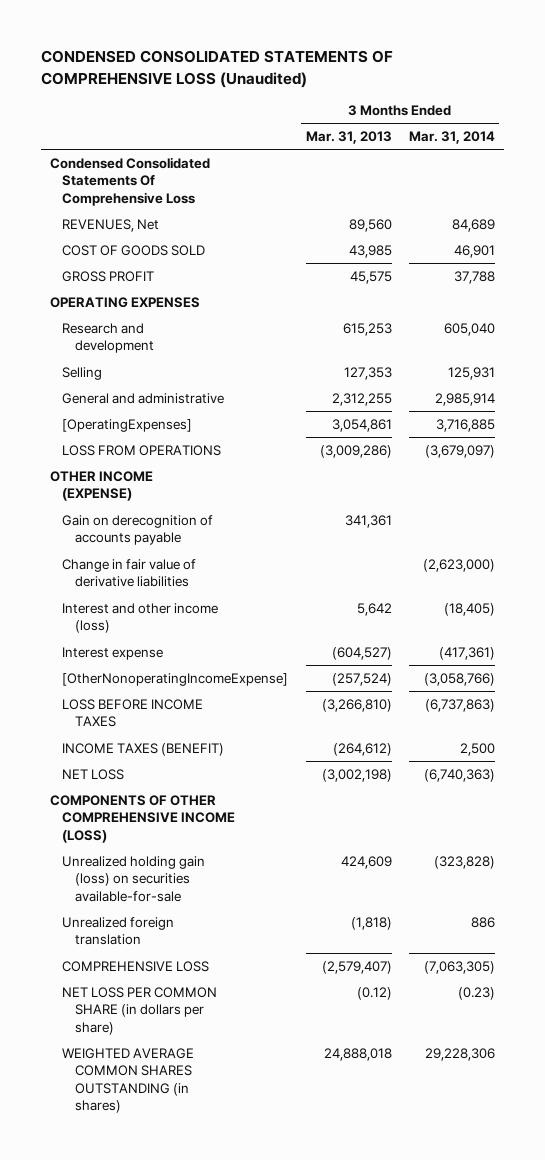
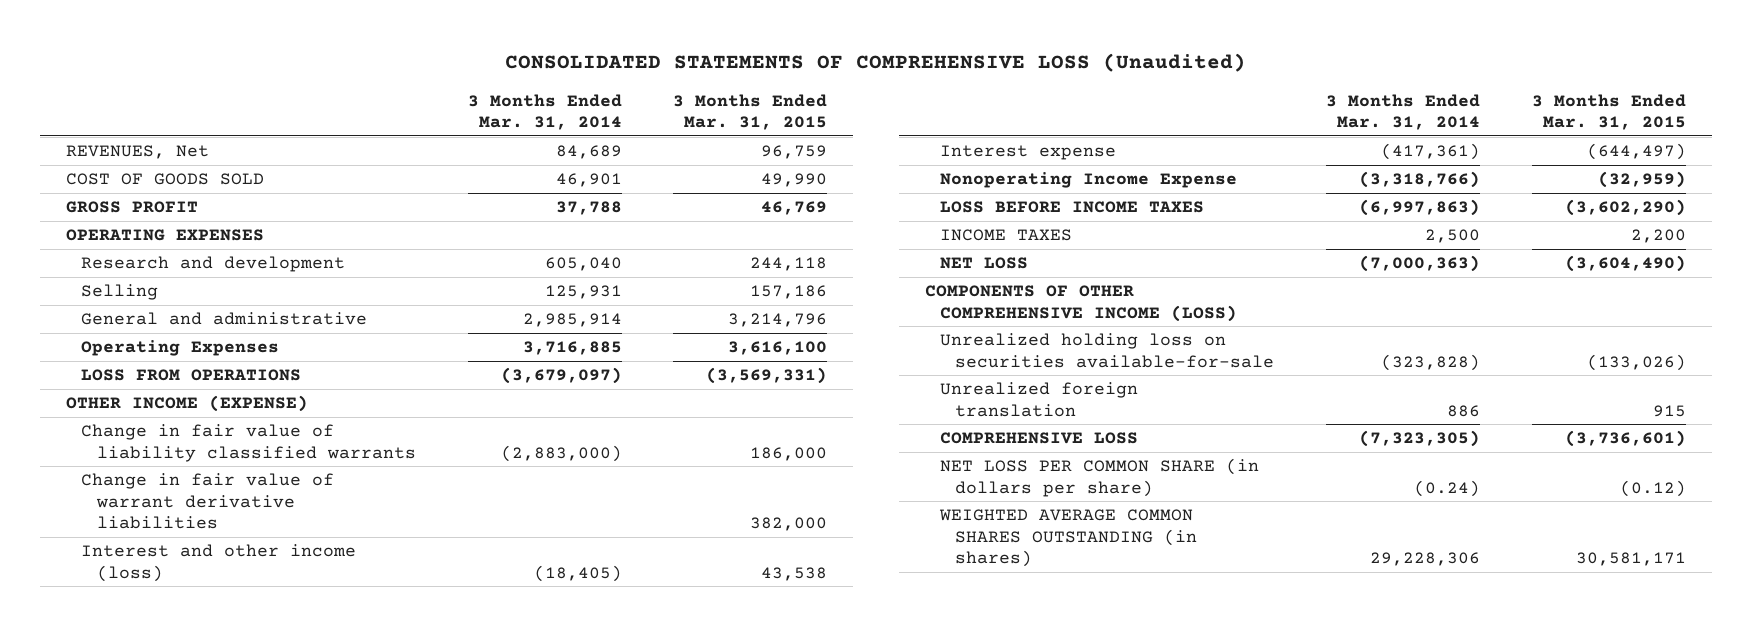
[41,50,394,88] CONDENSED CONSOLIDATED STATEMENTS OF COMPREHENSIVE LOSS (Unaudited) -> [505,53,1247,73] CONSOLIDATED STATEMENTS OF COMPREHENSIVE LOSS (Unaudited)
[305,131,392,145] Mar. 31, 2013 -> none
none -> [673,93,828,131] 3 Months Ended Mar. 31, 2015
[49,156,210,206] Condensed Consolidated Statements Of Comprehensive Loss -> none
[62,418,193,432] [OperatingExpenses] -> [81,340,280,357] Operating Expenses
[62,514,214,546] Gain on derecognition of accounts payable -> none
[62,558,197,588] Change in fair value of derivative liabilities -> [81,424,416,462] Change in fair value of liability classified warrants
[423,558,496,572] (2,623,000) -> [500,444,622,462] (2,883,000)
none -> [81,473,335,530] Change in fair value of warrant derivative liabilities
[62,672,289,686] [OtherNonoperatingIncomeExpense] -> none
none -> [939,172,1237,189] Nonoperating Income Expense
[425,698,496,712] (6,737,863) -> [1358,199,1480,217] (6,997,863)
[62,742,225,756] INCOME TAXES (BENEFIT) -> [939,229,1072,242] INCOME TAXES
[424,768,496,782] (6,740,363) -> [1358,255,1480,273] (7,000,363)
[62,855,206,902] Unrealized holding gain (loss) on securities available-for-sale -> [939,333,1275,368] Unrealized holding loss on securities available-for-sale
[424,960,496,974] (7,063,305) -> [1358,430,1480,448] (7,323,305)
[458,986,496,1000] (0.23) -> [1413,479,1480,497] (0.24)

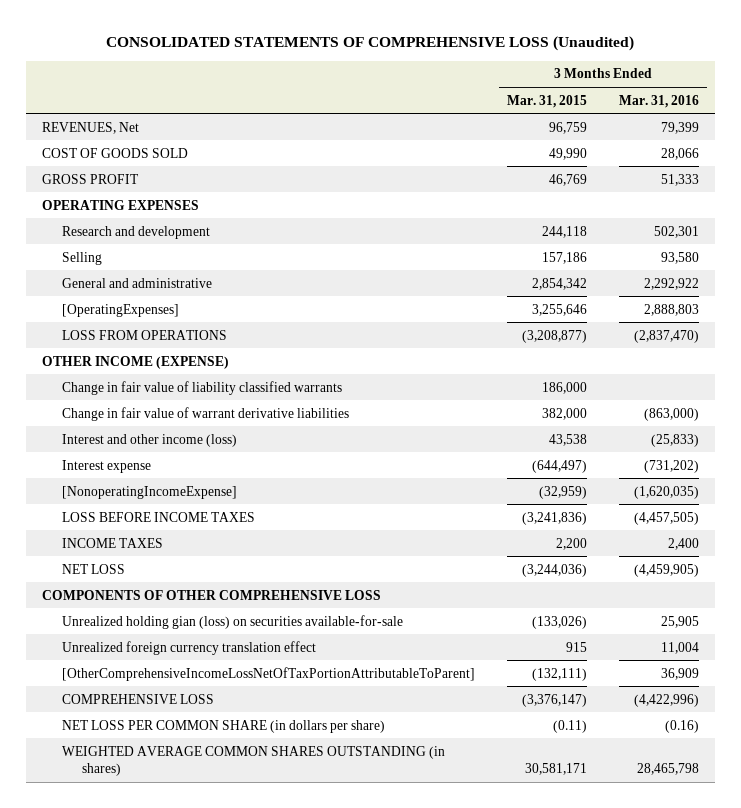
[467,93,622,131] 3 Months Ended Mar. 31, 2014 -> none
none -> [618,94,699,108] Mar. 31, 2016
[81,340,280,357] Operating Expenses -> none
[728,313,828,328] 3,214,796 -> [531,277,587,290] 2,854,342
none -> [62,303,180,317] [OperatingExpenses]
[706,367,828,385] (3,569,331) -> [521,329,587,343] (3,208,877)
[939,172,1237,189] Nonoperating Income Expense -> [62,485,238,499] [NonoperatingIncomeExpense]
[1564,199,1686,217] (3,602,290) -> [521,511,587,525] (3,241,836)
[1564,255,1686,273] (3,604,490) -> [521,563,587,577] (3,244,036)
[924,285,1237,322] COMPONENTS OF OTHER COMPREHENSIVE INCOME (LOSS) -> [42,589,382,600] COMPONENTS OF OTHER COMPREHENSIVE LOSS
[939,333,1275,368] Unrealized holding loss on securities available-for-sale -> [62,614,404,629] Unrealized holding gian (loss) on securities available-for-sale
[939,382,1138,417] Unrealized foreign translation -> [62,640,317,655] Unrealized foreign currency translation effect
none -> [62,666,476,681] [OtherComprehensiveIncomeLossNetOfTaxPortionAttributableToParent]
[1564,430,1686,448] (3,736,601) -> [521,693,587,707] (3,376,147)
[1619,479,1686,497] (0.12) -> [552,719,587,733] (0.11)

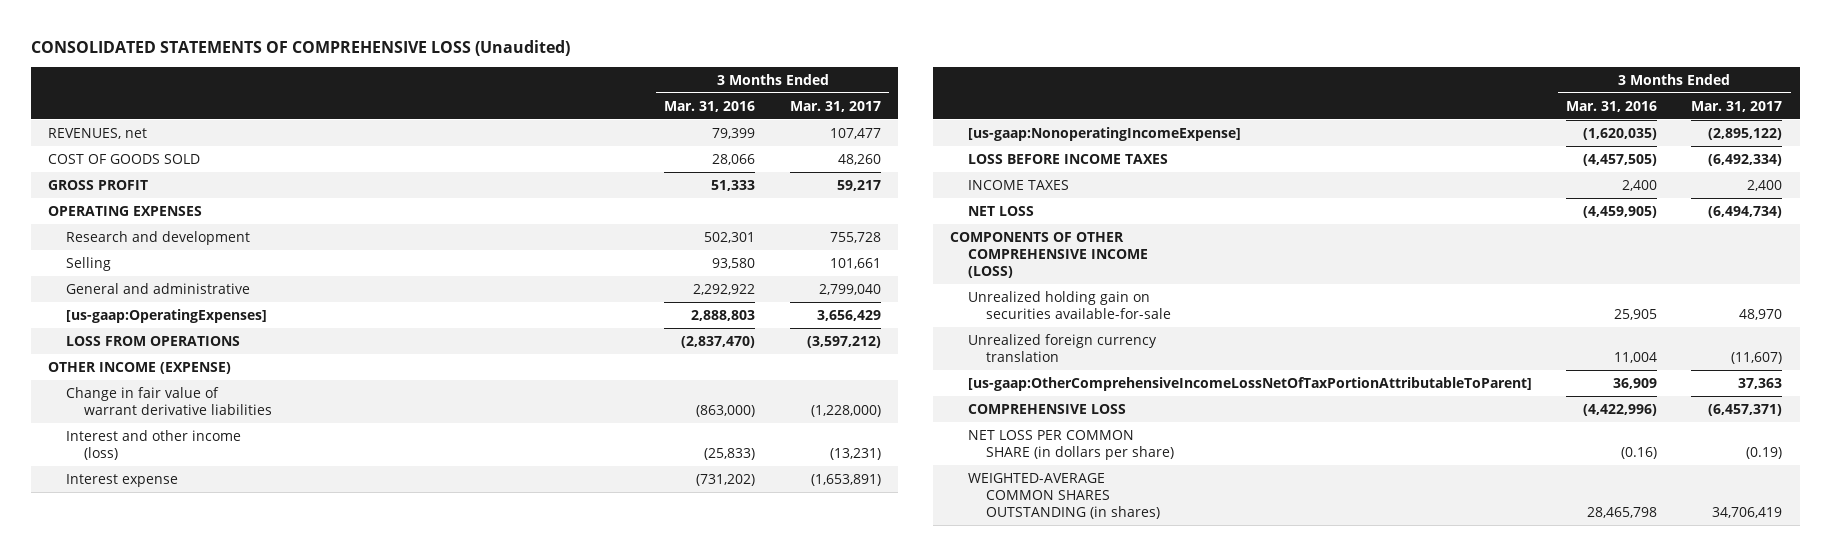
[506,94,587,108] Mar. 31, 2015 -> none
none -> [789,100,881,112] Mar. 31, 2017
[42,121,140,134] REVENUES, Net -> [48,127,148,139] REVENUES, net
[62,303,180,317] [OperatingExpenses] -> [66,308,268,323] [us-gaap:OperatingExpenses]
[62,380,343,395] Change in fair value of liability classified warrants -> none
[62,485,238,499] [NonoperatingIncomeExpense] -> [967,126,1241,141] [us-gaap:NonoperatingIncomeExpense]
[42,589,382,600] COMPONENTS OF OTHER COMPREHENSIVE LOSS -> [950,231,1148,278] COMPONENTS OF OTHER COMPREHENSIVE INCOME (LOSS)
[62,614,404,629] Unrealized holding gian (loss) on securities available-for-sale -> [967,290,1171,319] Unrealized holding gain on securities available-for-sale
[62,640,317,655] Unrealized foreign currency translation effect -> [967,333,1157,362] Unrealized foreign currency translation
[62,666,476,681] [OtherComprehensiveIncomeLossNetOfTaxPortionAttributableToParent] -> [967,376,1532,391] [us-gaap:OtherComprehensiveIncomeLossNetOfTaxPortionAttributableToParent]
[62,745,446,776] WEIGHTED AVERAGE COMMON SHARES OUTSTANDING (in shares) -> [967,472,1160,519] WEIGHTED-AVERAGE COMMON SHARES OUTSTANDING (in shares)

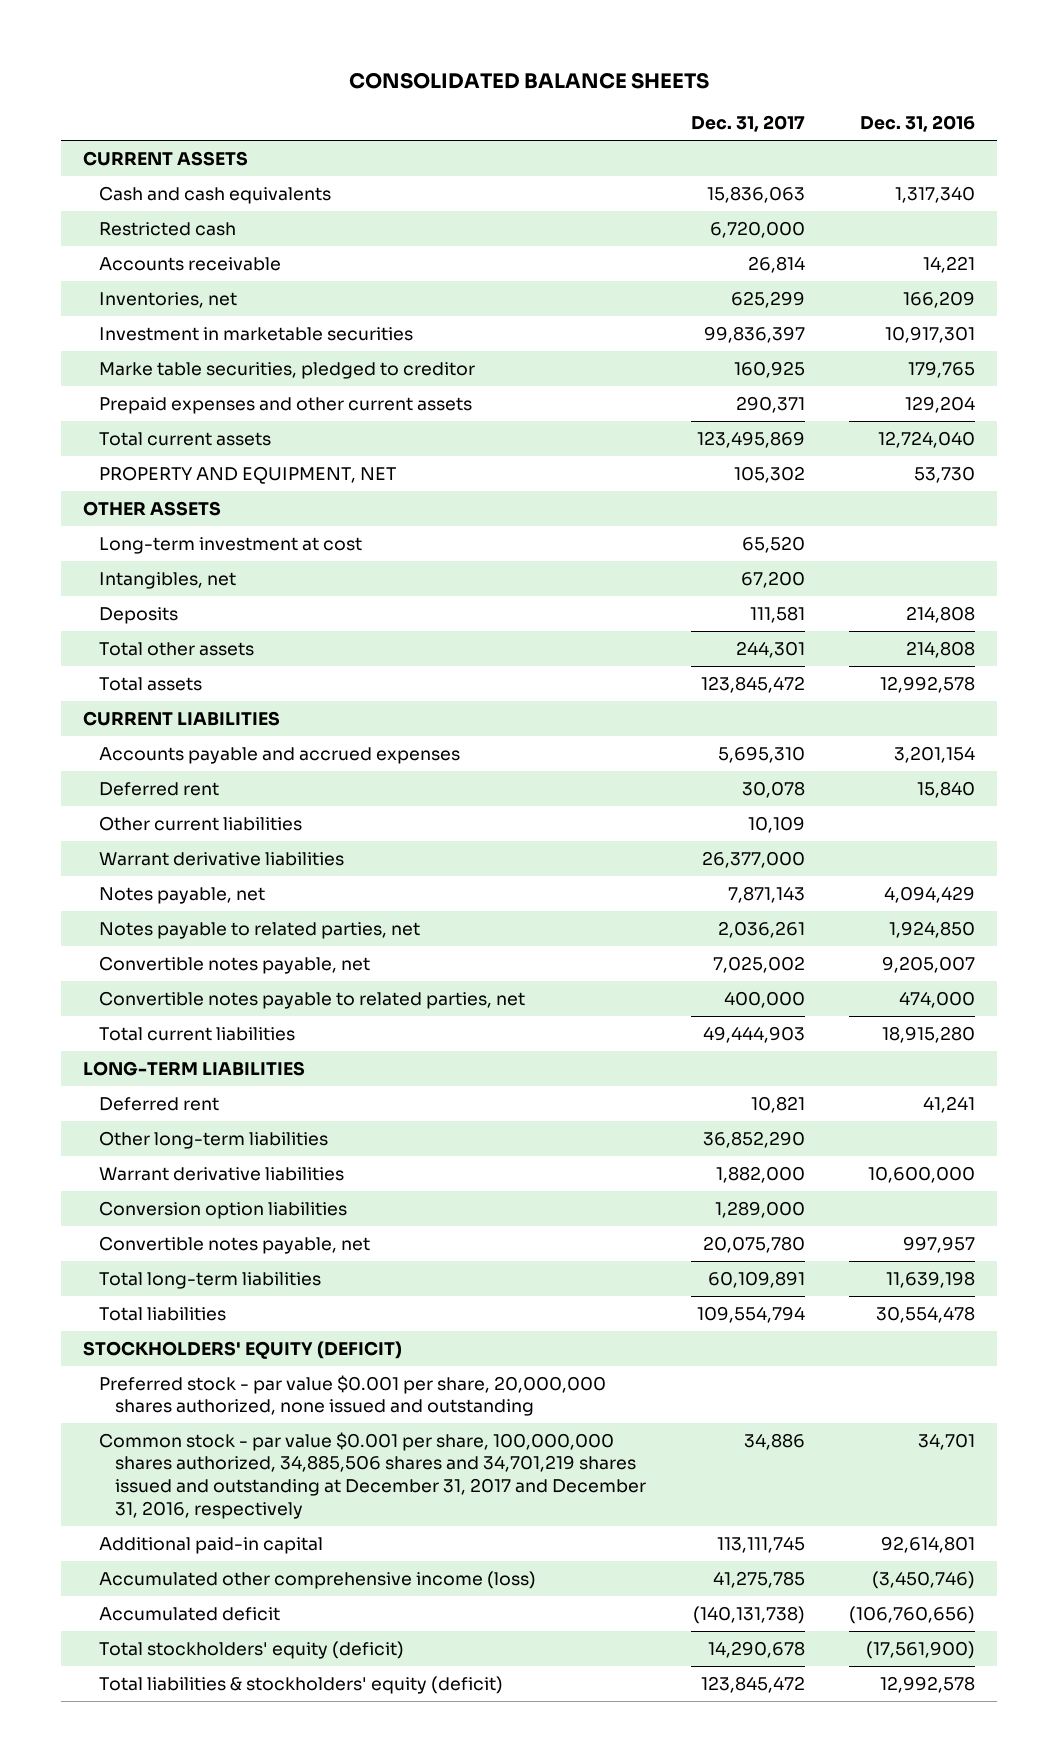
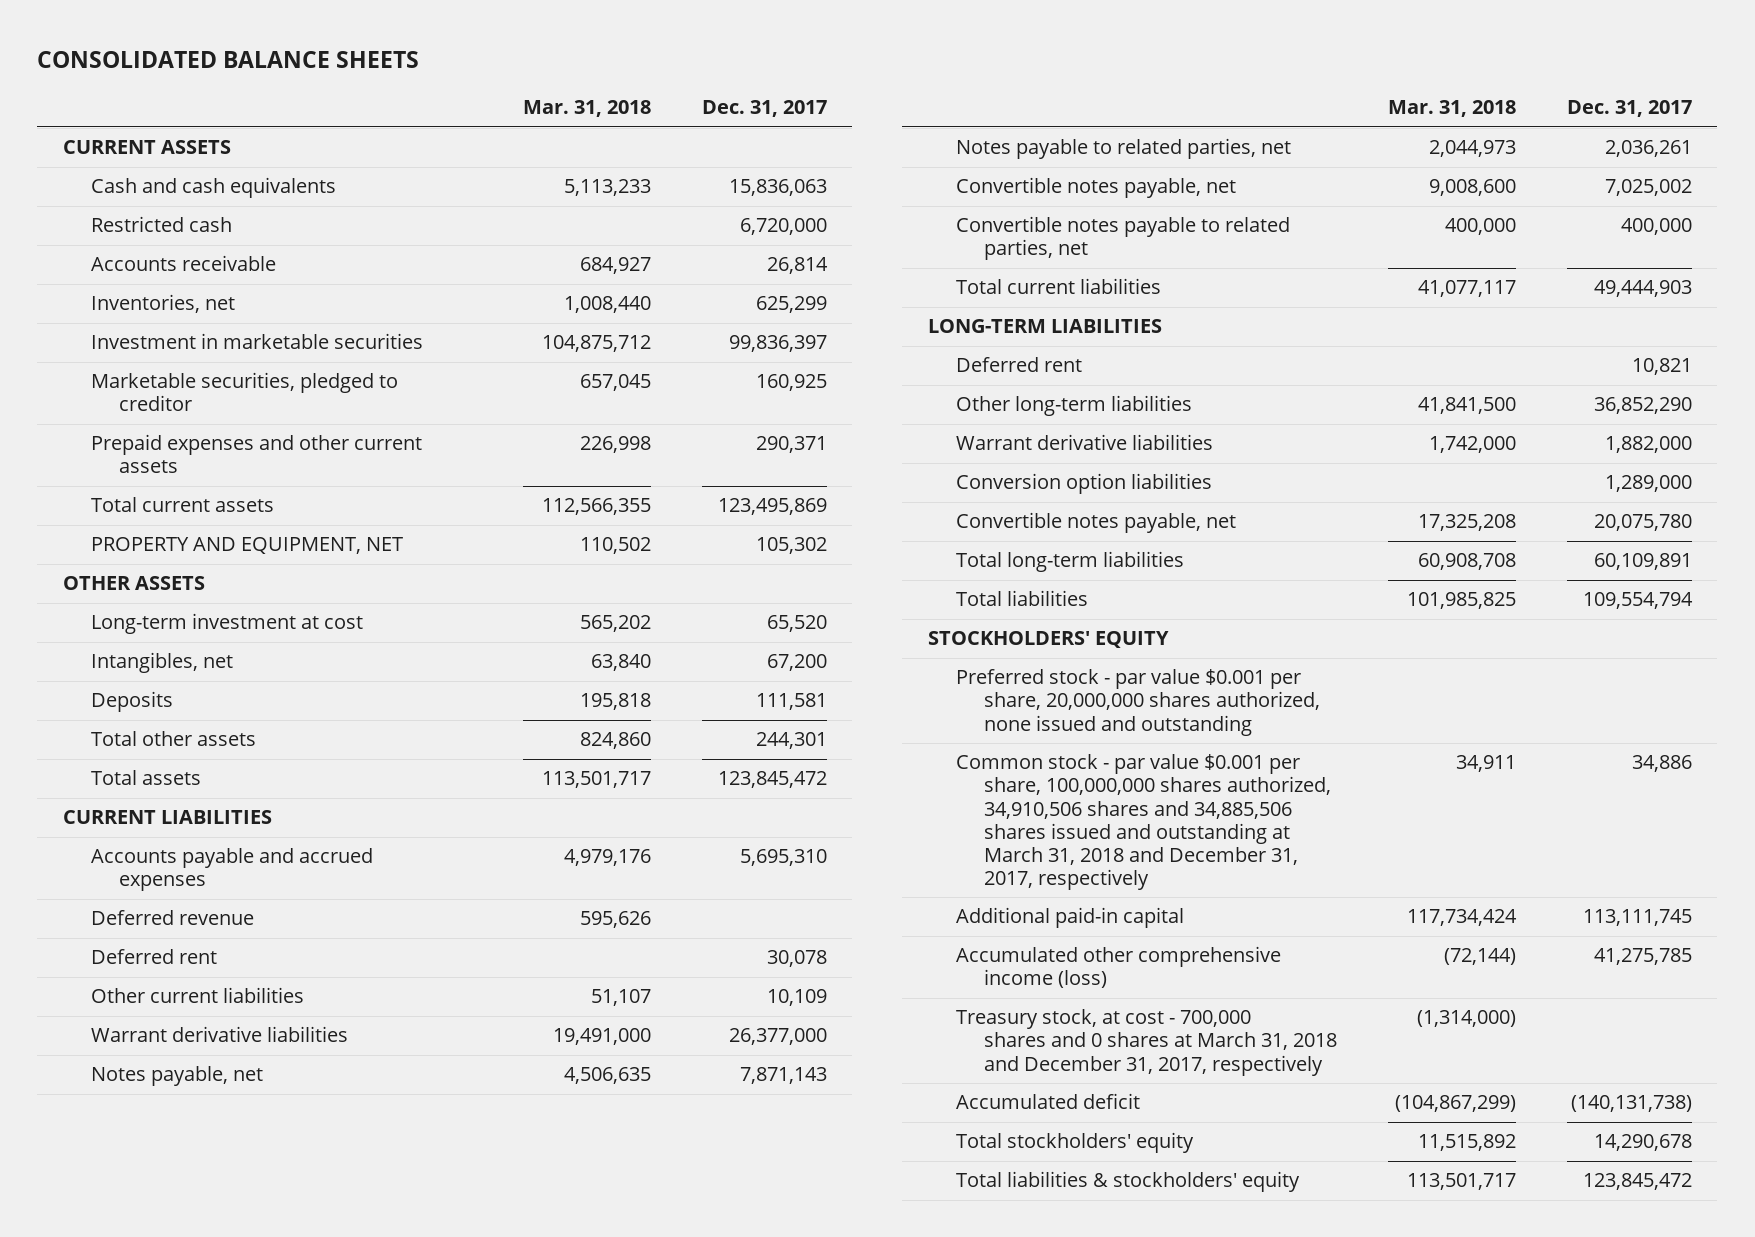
[860,115,976,133] Dec. 31, 2016 -> none
none -> [523,100,652,118] Mar. 31, 2018
[99,361,476,379] Marke table securities, pledged to creditor -> [91,372,399,412] Marketable securities, pledged to creditor
none -> [91,910,255,926] Deferred revenue
[83,1340,403,1359] STOCKHOLDERS' EQUITY (DEFICIT) -> [927,631,1169,649] STOCKHOLDERS' EQUITY
[99,1431,646,1519] Common stock - par value $0.001 per share, 100,000,000 shares authorized, 34,885,506 shares and 34,701,219 shares issued and outstanding at December 31, 2017 and December 31, 2016, respectively -> [955,754,1331,890] Common stock - par value $0.001 per share, 100,000,000 shares authorized, 34,910,506 shares and 34,885,506 shares issued and outstanding at March 31, 2018 and December 31, 2017, respectively
none -> [955,1009,1337,1076] Treasury stock, at cost - 700,000 shares and 0 shares at March 31, 2018 and December 31, 2017, respectively
[99,1640,405,1659] Total stockholders' equity (deficit) -> [955,1132,1194,1154] Total stockholders' equity
[99,1675,504,1694] Total liabilities & stockholders' equity (deficit) -> [955,1171,1300,1193] Total liabilities & stockholders' equity

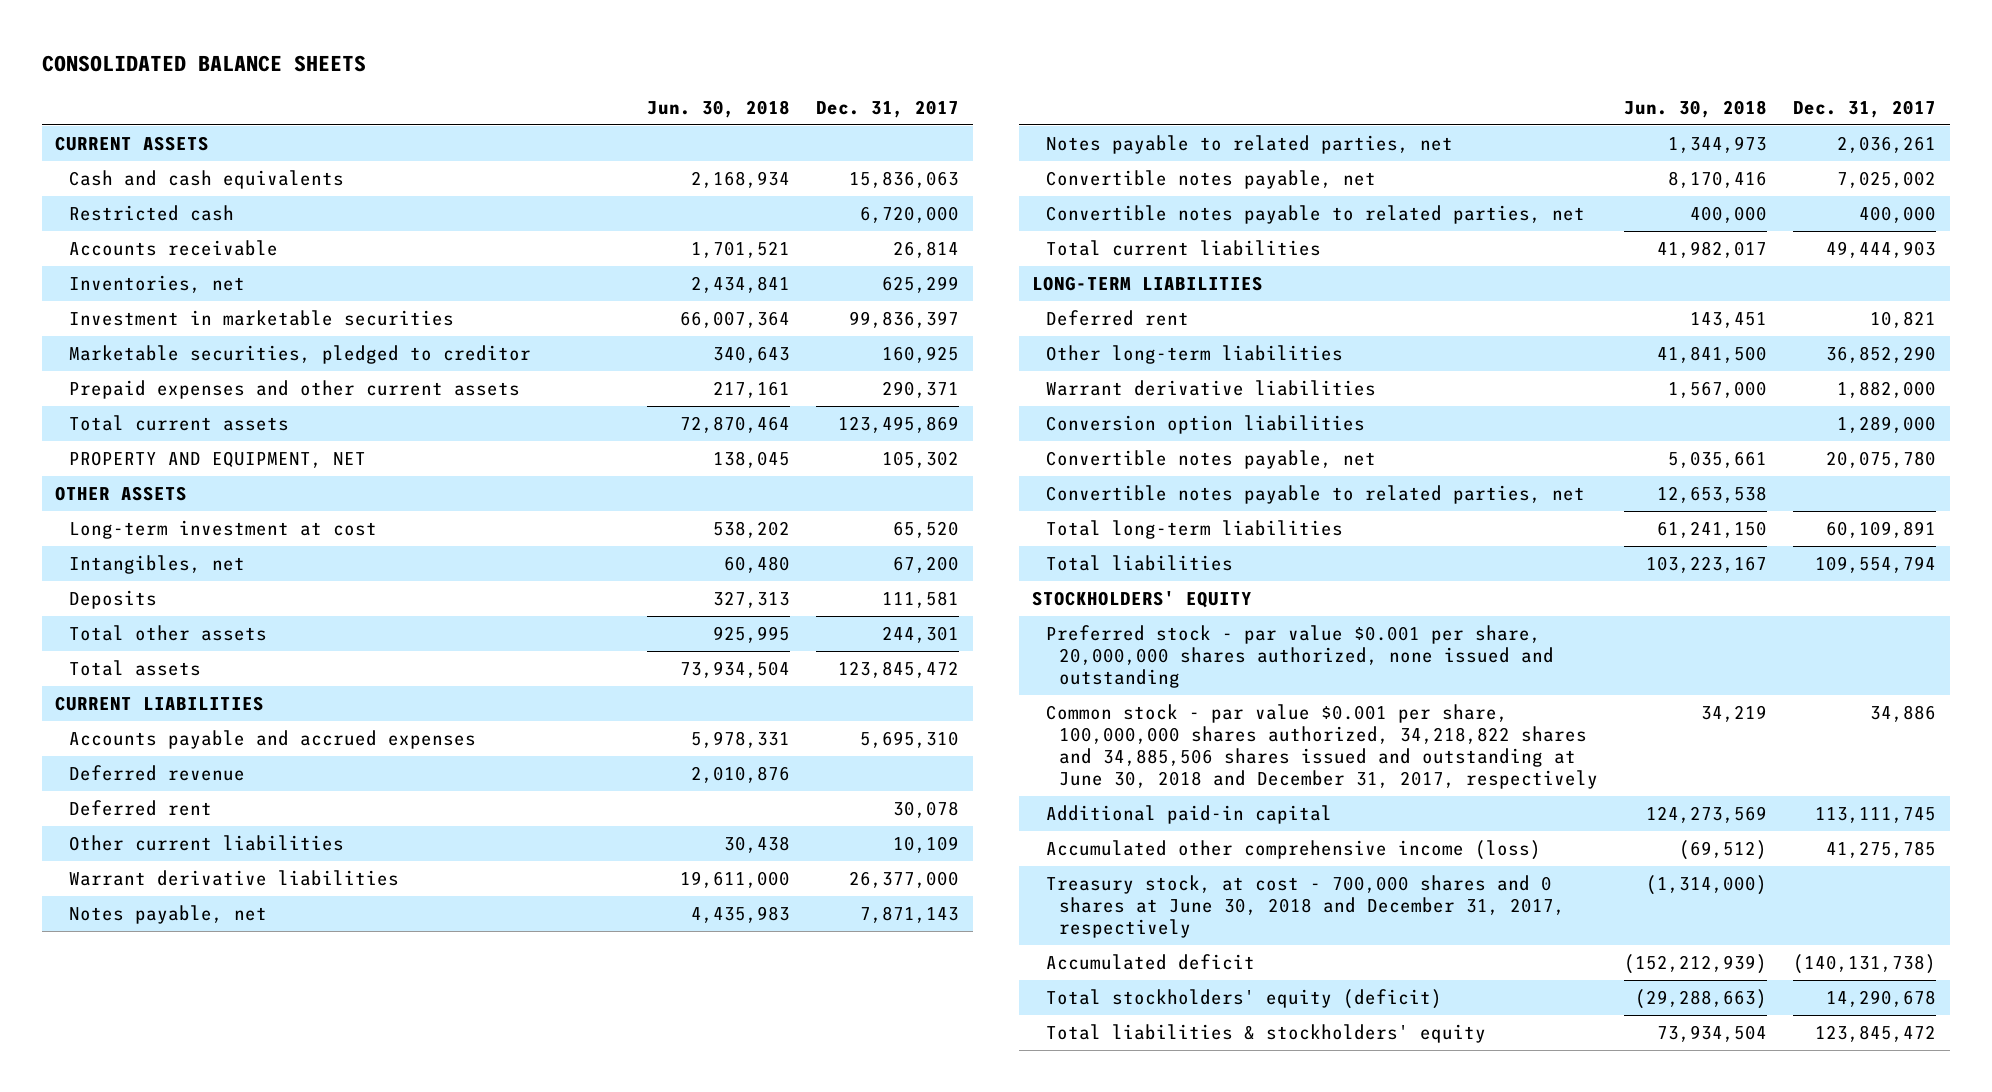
[523,100,652,118] Mar. 31, 2018 -> none
none -> [646,99,790,118] Jun. 30, 2018
none -> [1045,484,1585,504] Convertible notes payable to related parties, net
[955,754,1331,890] Common stock - par value $0.001 per share, 100,000,000 shares authorized, 34,910,506 shares and 34,885,506 shares issued and outstanding at March 31, 2018 and December 31, 2017, respectively -> [1045,703,1598,790] Common stock - par value $0.001 per share, 100,000,000 shares authorized, 34,218,822 shares and 34,885,506 shares issued and outstanding at June 30, 2018 and December 31, 2017, respectively
[955,1009,1337,1076] Treasury stock, at cost - 700,000 shares and 0 shares at March 31, 2018 and December 31, 2017, respectively -> [1045,874,1565,938] Treasury stock, at cost - 700,000 shares and 0 shares at June 30, 2018 and December 31, 2017, respectively
[955,1132,1194,1154] Total stockholders' equity -> [1045,988,1442,1009] Total stockholders' equity (deficit)

